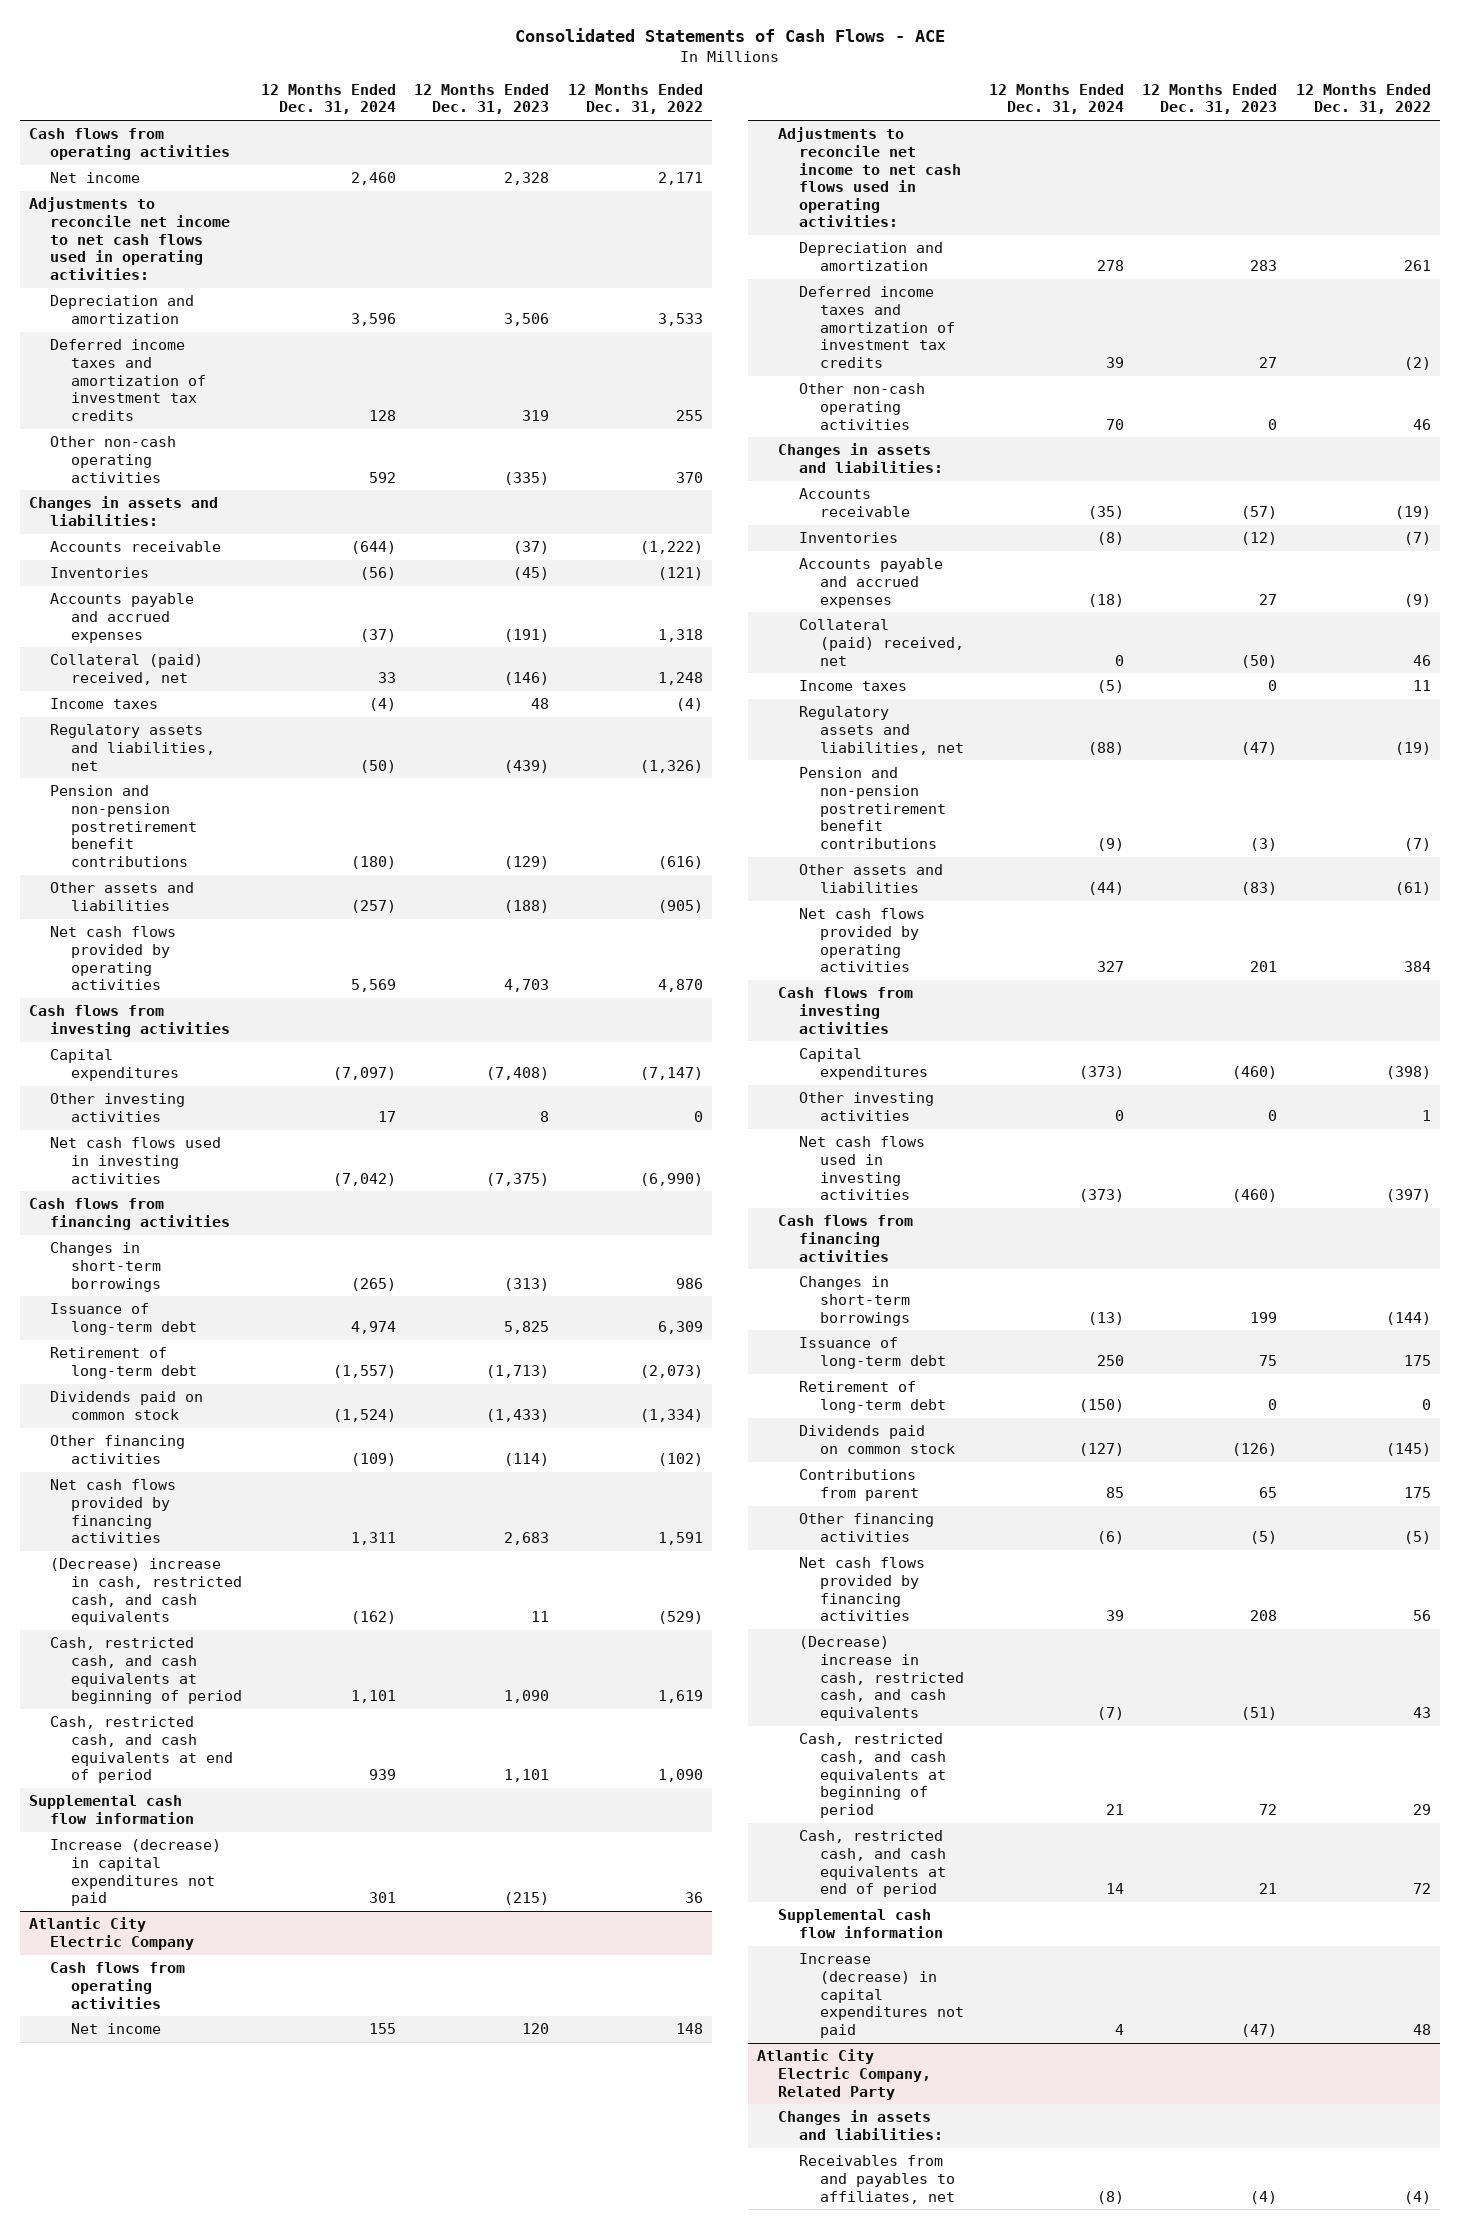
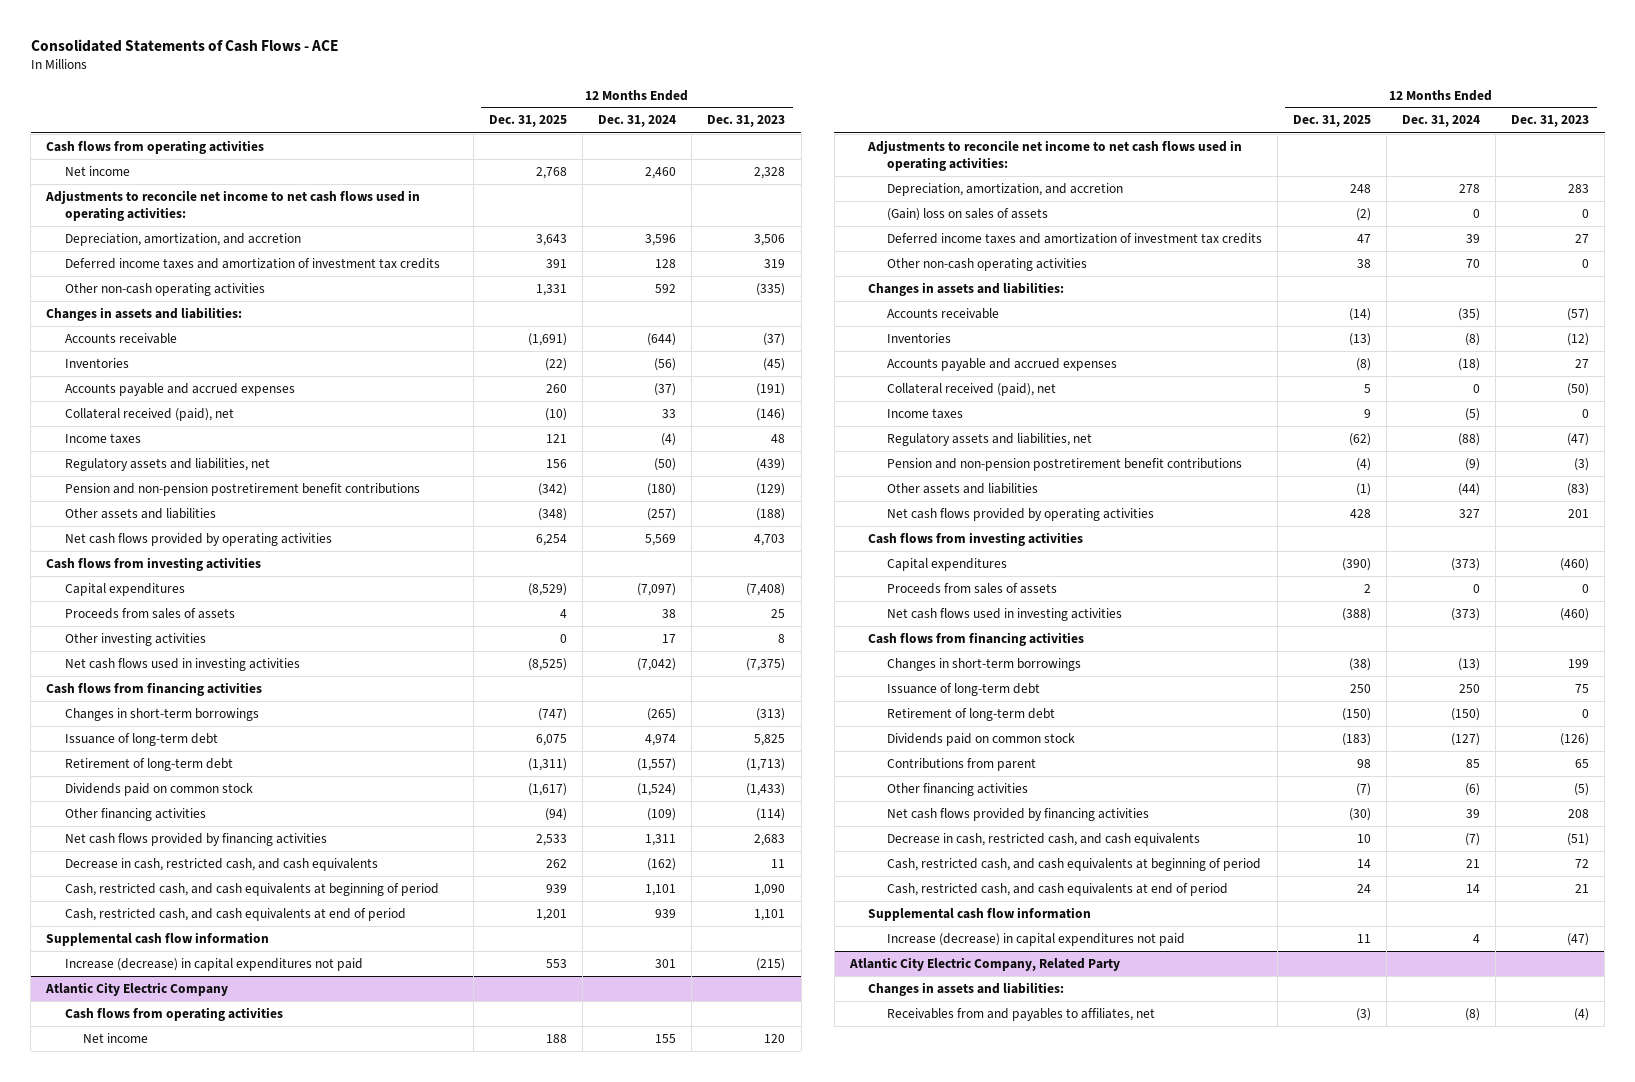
[567,83,703,115] 12 Months Ended Dec. 31, 2022 -> none
none -> [488,115,567,128] Dec. 31, 2025
[50,295,195,324] Depreciation and amortization -> [64,232,301,246] Depreciation, amortization, and accretion
[50,654,204,685] Collateral (paid) received, net -> [64,407,234,421] Collateral received (paid), net
none -> [64,607,235,619] Proceeds from sales of assets
[50,1558,243,1626] (Decrease) increase in cash, restricted cash, and cash equivalents -> [64,857,378,871] Decrease in cash, restricted cash, and cash equivalents
[799,242,944,271] Depreciation and amortization -> [886,182,1123,196] Depreciation, amortization, and accretion
none -> [886,207,1048,221] (Gain) loss on sales of assets
[799,619,965,666] Collateral (paid) received, net -> [886,382,1056,396] Collateral received (paid), net
[799,1092,935,1121] Other investing activities -> none
none -> [886,582,1057,594] Proceeds from sales of assets
[799,1636,965,1721] (Decrease) increase in cash, restricted cash, and cash equivalents -> [886,832,1200,846] Decrease in cash, restricted cash, and cash equivalents

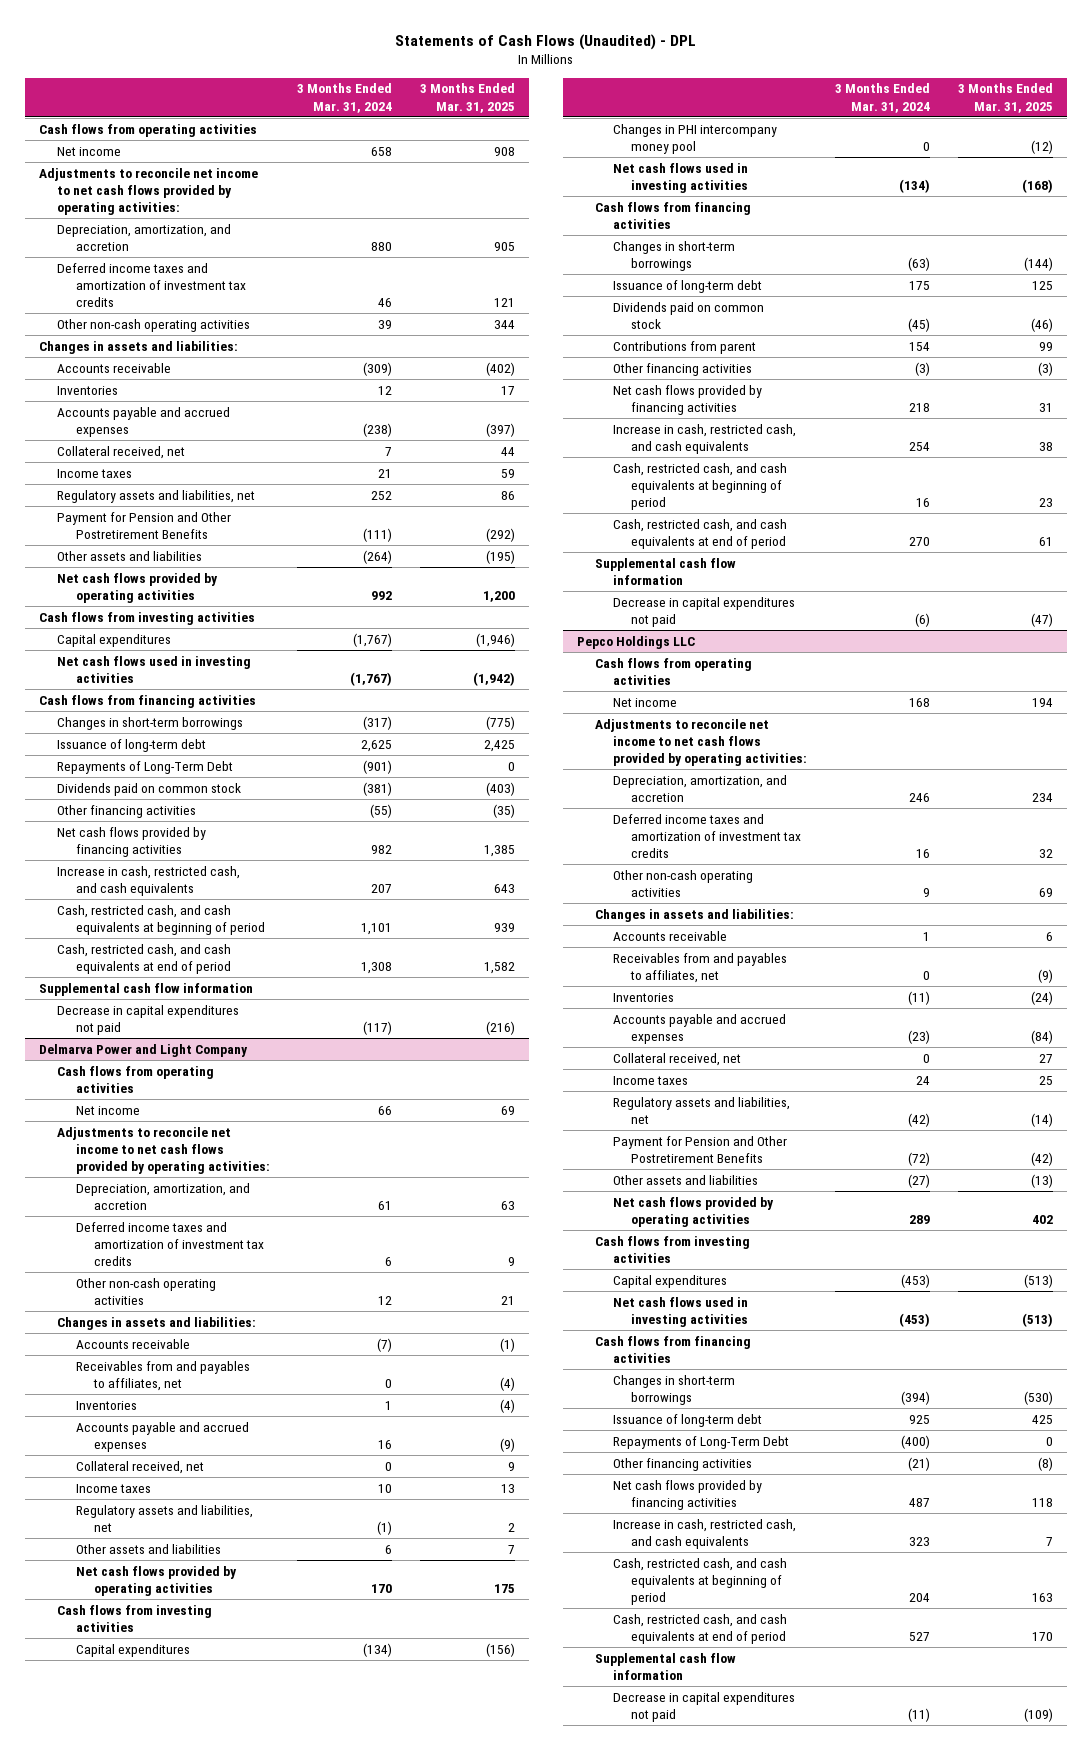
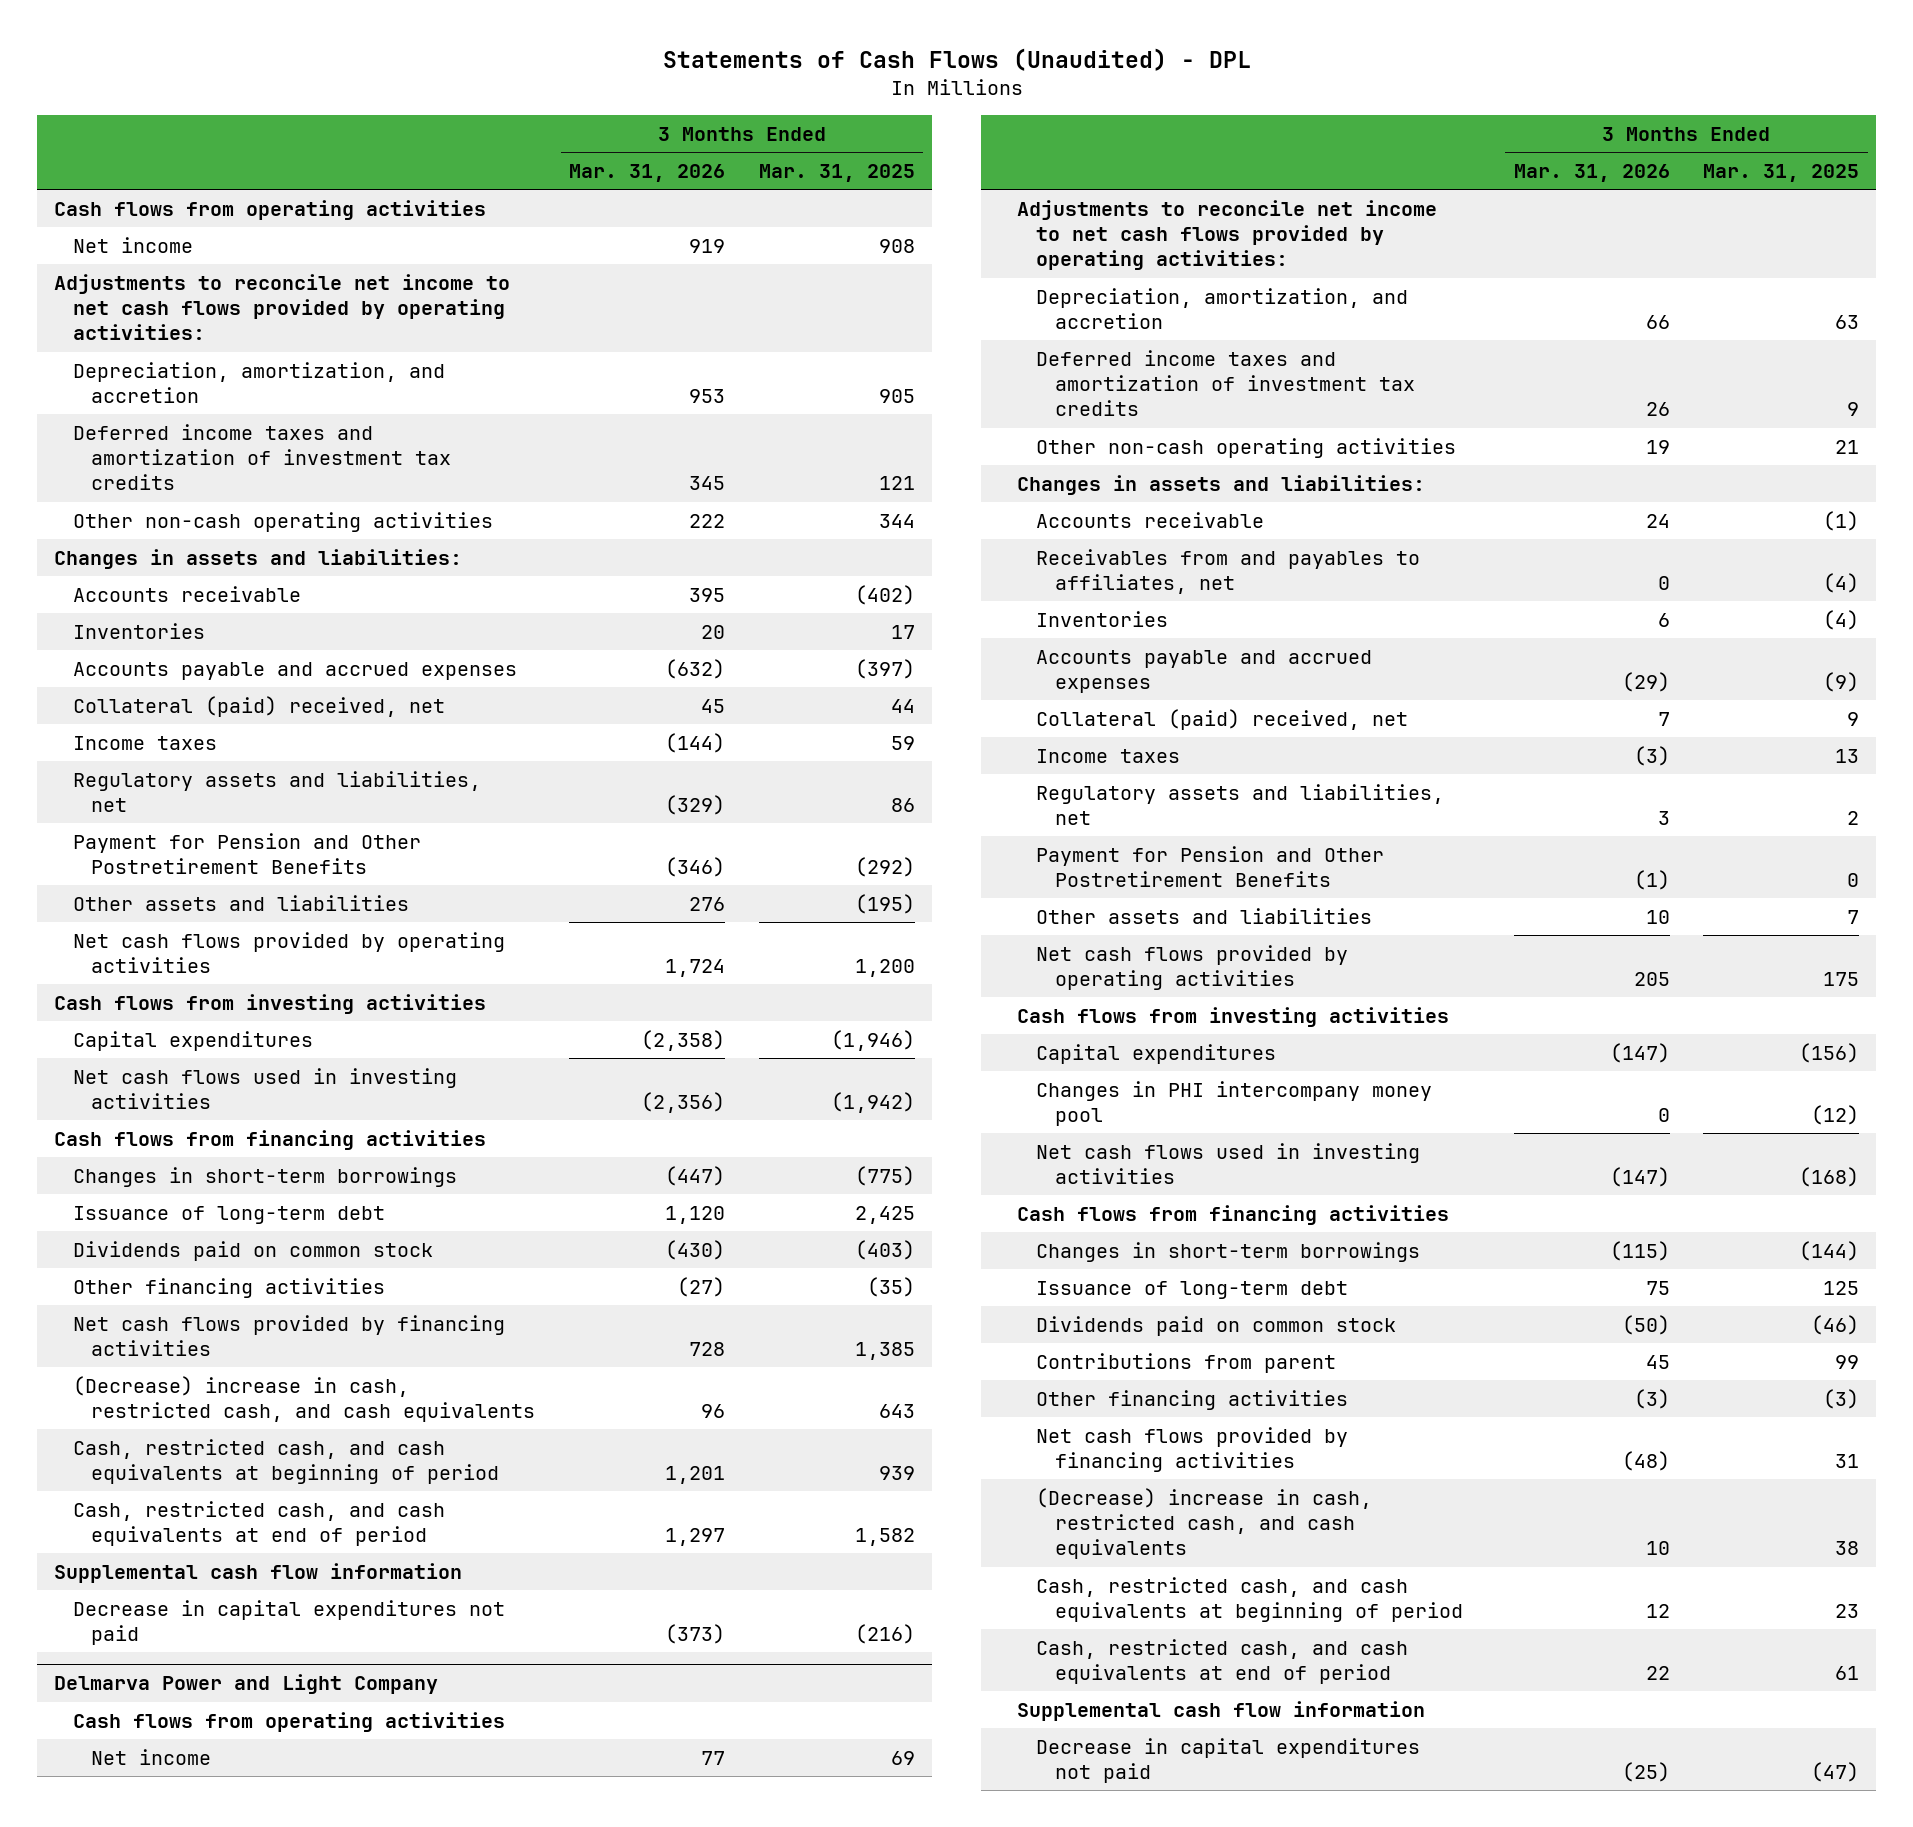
[297,83,393,113] 3 Months Ended Mar. 31, 2024 -> none
none -> [569,164,726,183] Mar. 31, 2026
[57,445,186,459] Collateral received, net -> [72,695,445,717] Collateral (paid) received, net
[57,760,234,774] Repayments of Long-Term Debt -> none
[57,865,241,896] Increase in cash, restricted cash, and cash equivalents -> [72,1375,536,1423] (Decrease) increase in cash, restricted cash, and cash equivalents
[75,1460,204,1474] Collateral received, net -> [1035,708,1408,730] Collateral (paid) received, net
none -> [1035,845,1384,888] Payment for Pension and Other Postretirement Benefits
[613,423,797,454] Increase in cash, restricted cash, and cash equivalents -> [1035,1487,1372,1560] (Decrease) increase in cash, restricted cash, and cash equivalents
[576,635,695,649] Pepco Holdings LLC -> none
[595,657,753,685] Cash flows from operating activities -> none
[613,697,678,707] Net income -> none
[595,718,808,767] Adjustments to reconcile net income to net cash flows provided by operating activities: -> none
[613,774,788,802] Depreciation, amortization, and accretion -> none
[613,813,802,859] Deferred income taxes and amortization of investment tax credits -> none
[613,869,754,897] Other non-cash operating activities -> none
[595,908,795,922] Changes in assets and liabilities: -> none
[613,930,728,941] Accounts receivable -> none
[613,952,788,983] Receivables from and payables to affiliates, net -> none
[613,992,675,1002] Inventories -> none
[613,1013,787,1044] Accounts payable and accrued expenses -> none
[613,1052,742,1066] Collateral received, net -> none
[613,1075,689,1085] Income taxes -> none
[613,1096,791,1124] Regulatory assets and liabilities, net -> none
[613,1135,788,1163] Payment for Pension and Other Postretirement Benefits -> none
[613,1174,759,1185] Other assets and liabilities -> none
[613,1196,775,1227] Net cash flows provided by operating activities -> none
[595,1235,751,1263] Cash flows from investing activities -> none
[613,1274,728,1288] Capital expenditures -> none
[613,1296,749,1327] Net cash flows used in investing activities -> none
[595,1335,752,1363] Cash flows from financing activities -> none
[613,1374,736,1405] Changes in short-term borrowings -> none
[613,1413,763,1427] Issuance of long-term debt -> none
[613,1435,790,1449] Repayments of Long-Term Debt -> none
[613,1457,753,1471] Other financing activities -> none
[613,1479,763,1510] Net cash flows provided by financing activities -> none
[613,1518,797,1549] Increase in cash, restricted cash, and cash equivalents -> none
[613,1557,788,1606] Cash, restricted cash, and cash equivalents at beginning of period -> none
[613,1613,788,1644] Cash, restricted cash, and cash equivalents at end of period -> none
[595,1652,737,1680] Supplemental cash flow information -> none
[613,1691,796,1722] Decrease in capital expenditures not paid -> none

